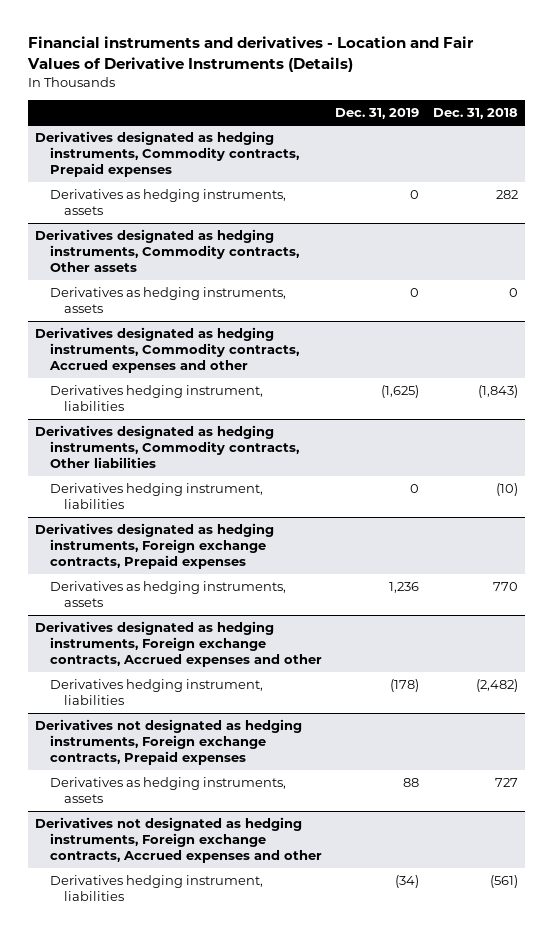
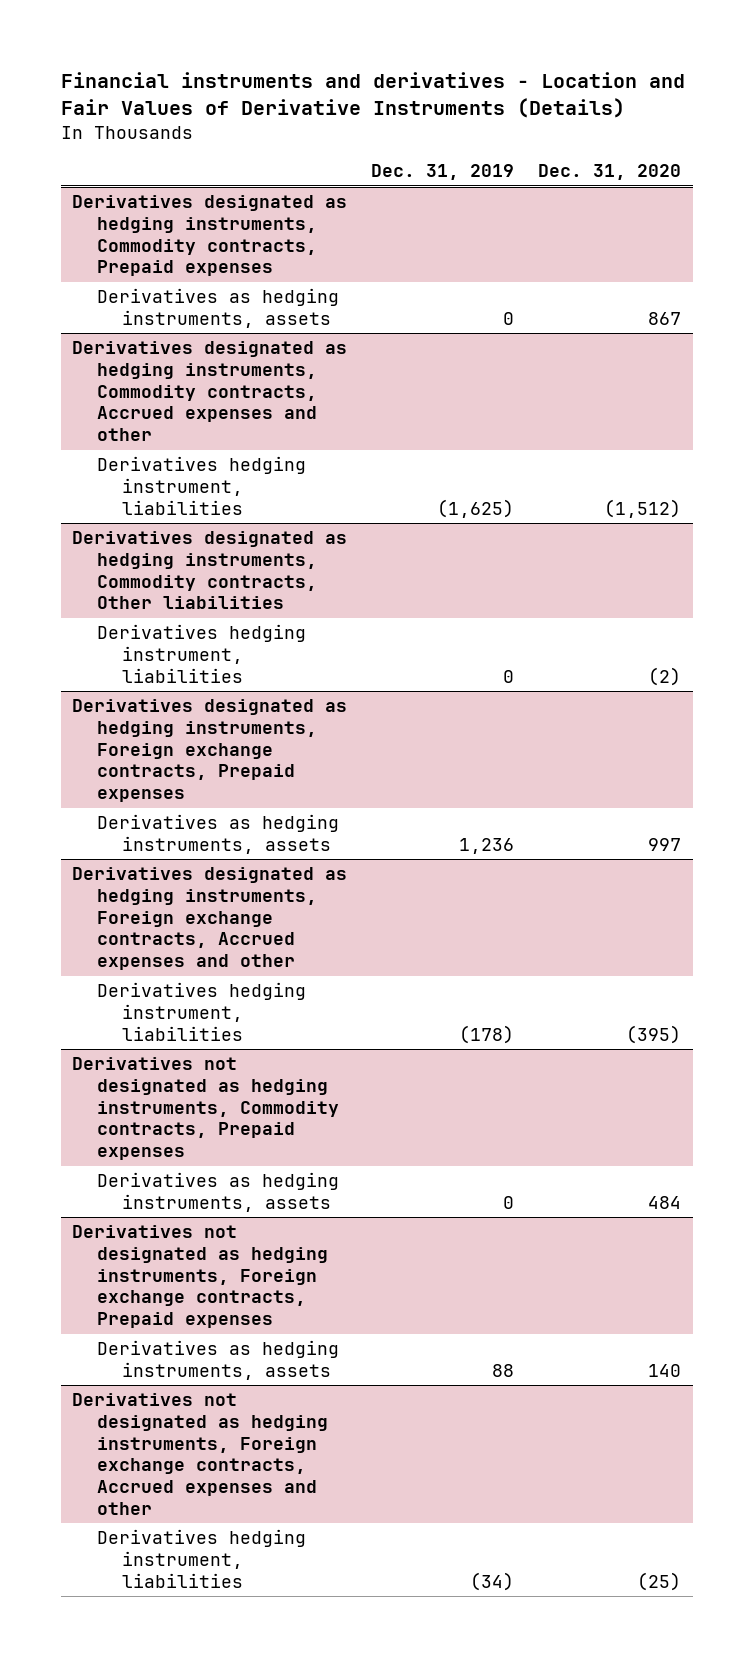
[433,107,519,119] Dec. 31, 2018 -> none
none -> [537,164,681,181] Dec. 31, 2020
[34,228,299,273] Derivatives designated as hedging instruments, Commodity contracts, Other assets -> none
[49,286,286,314] Derivatives as hedging instruments, assets -> none
none -> [72,1057,340,1161] Derivatives not designated as hedging instruments, Commodity contracts, Prepaid expenses
none -> [97,1172,340,1212] Derivatives as hedging instruments, assets

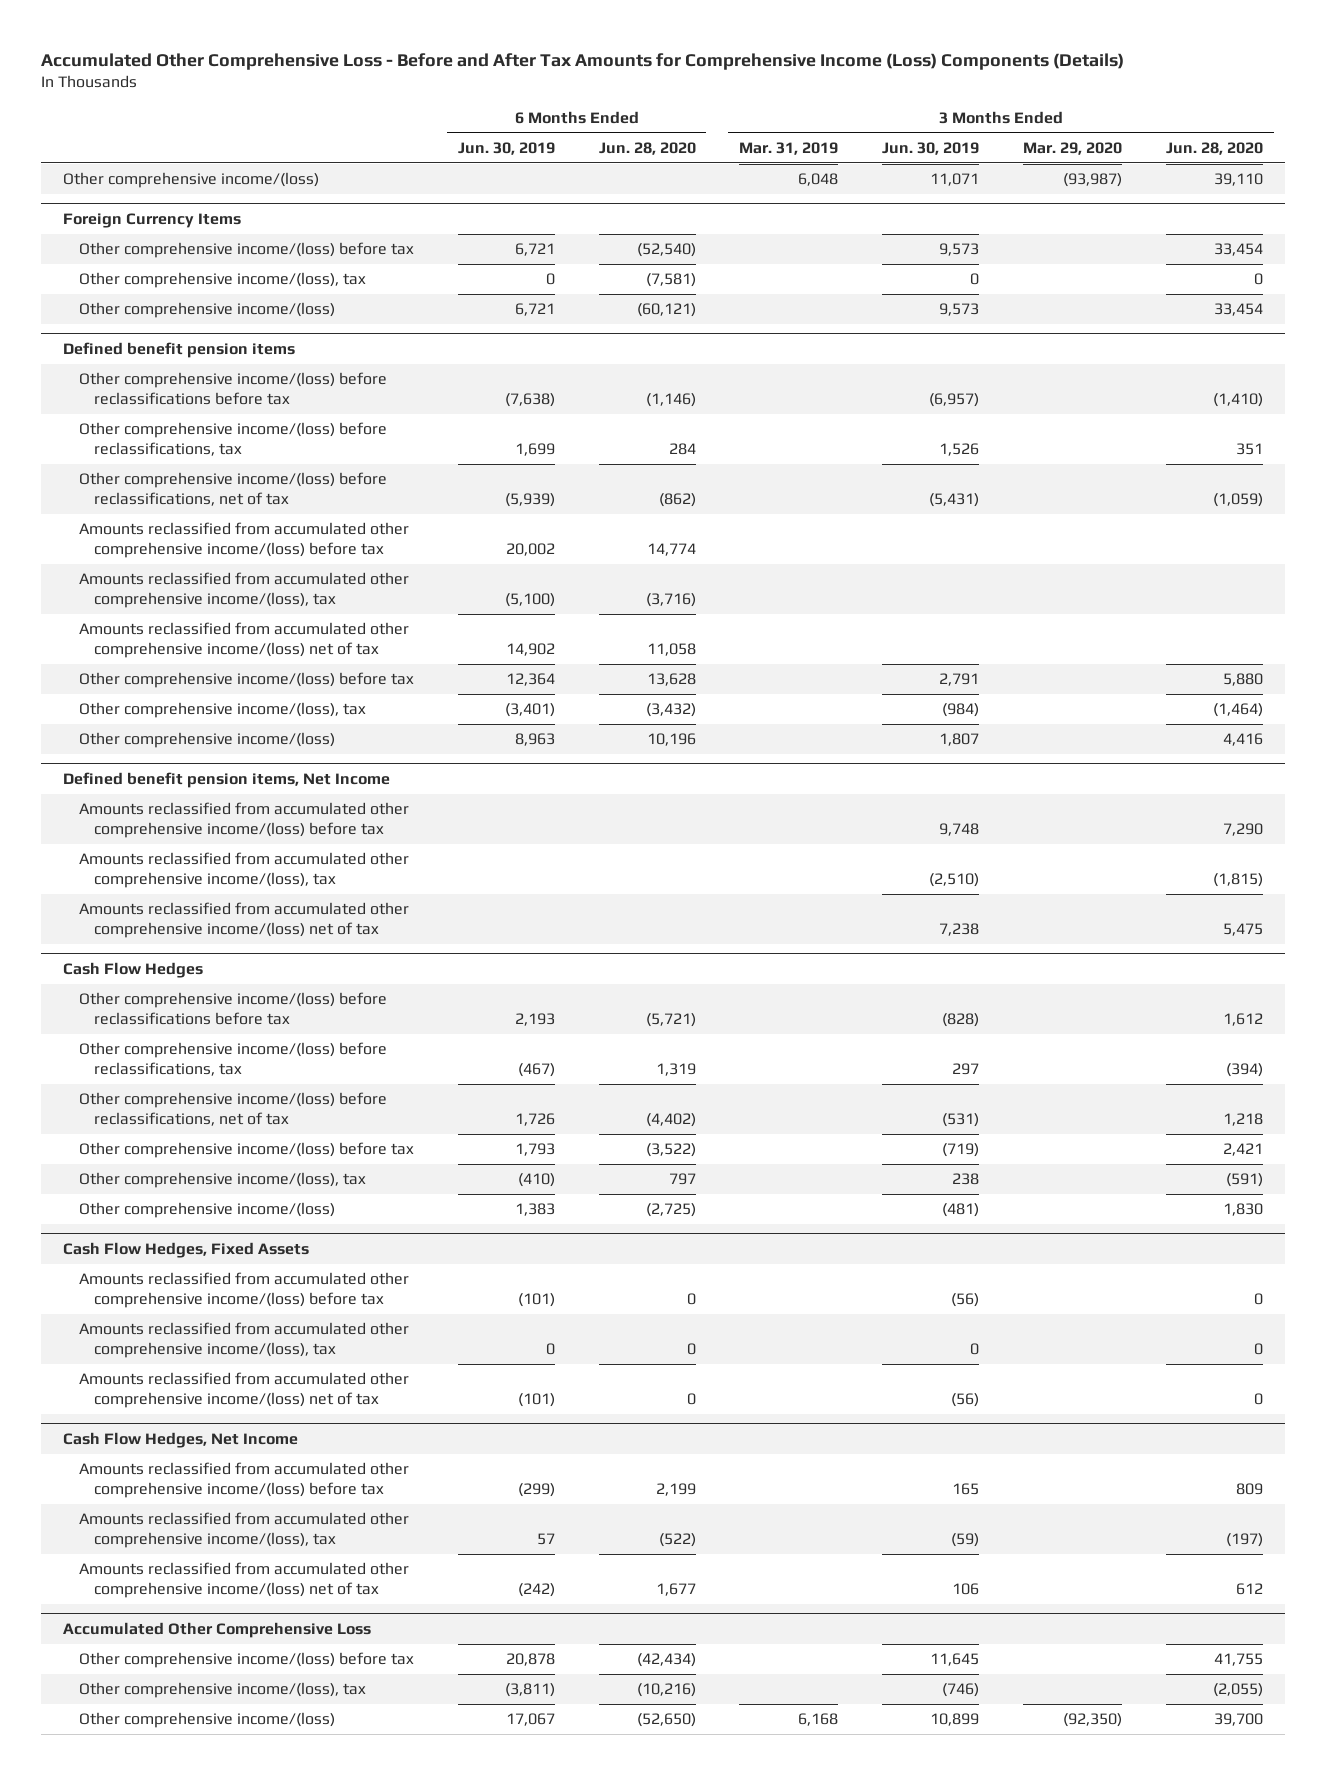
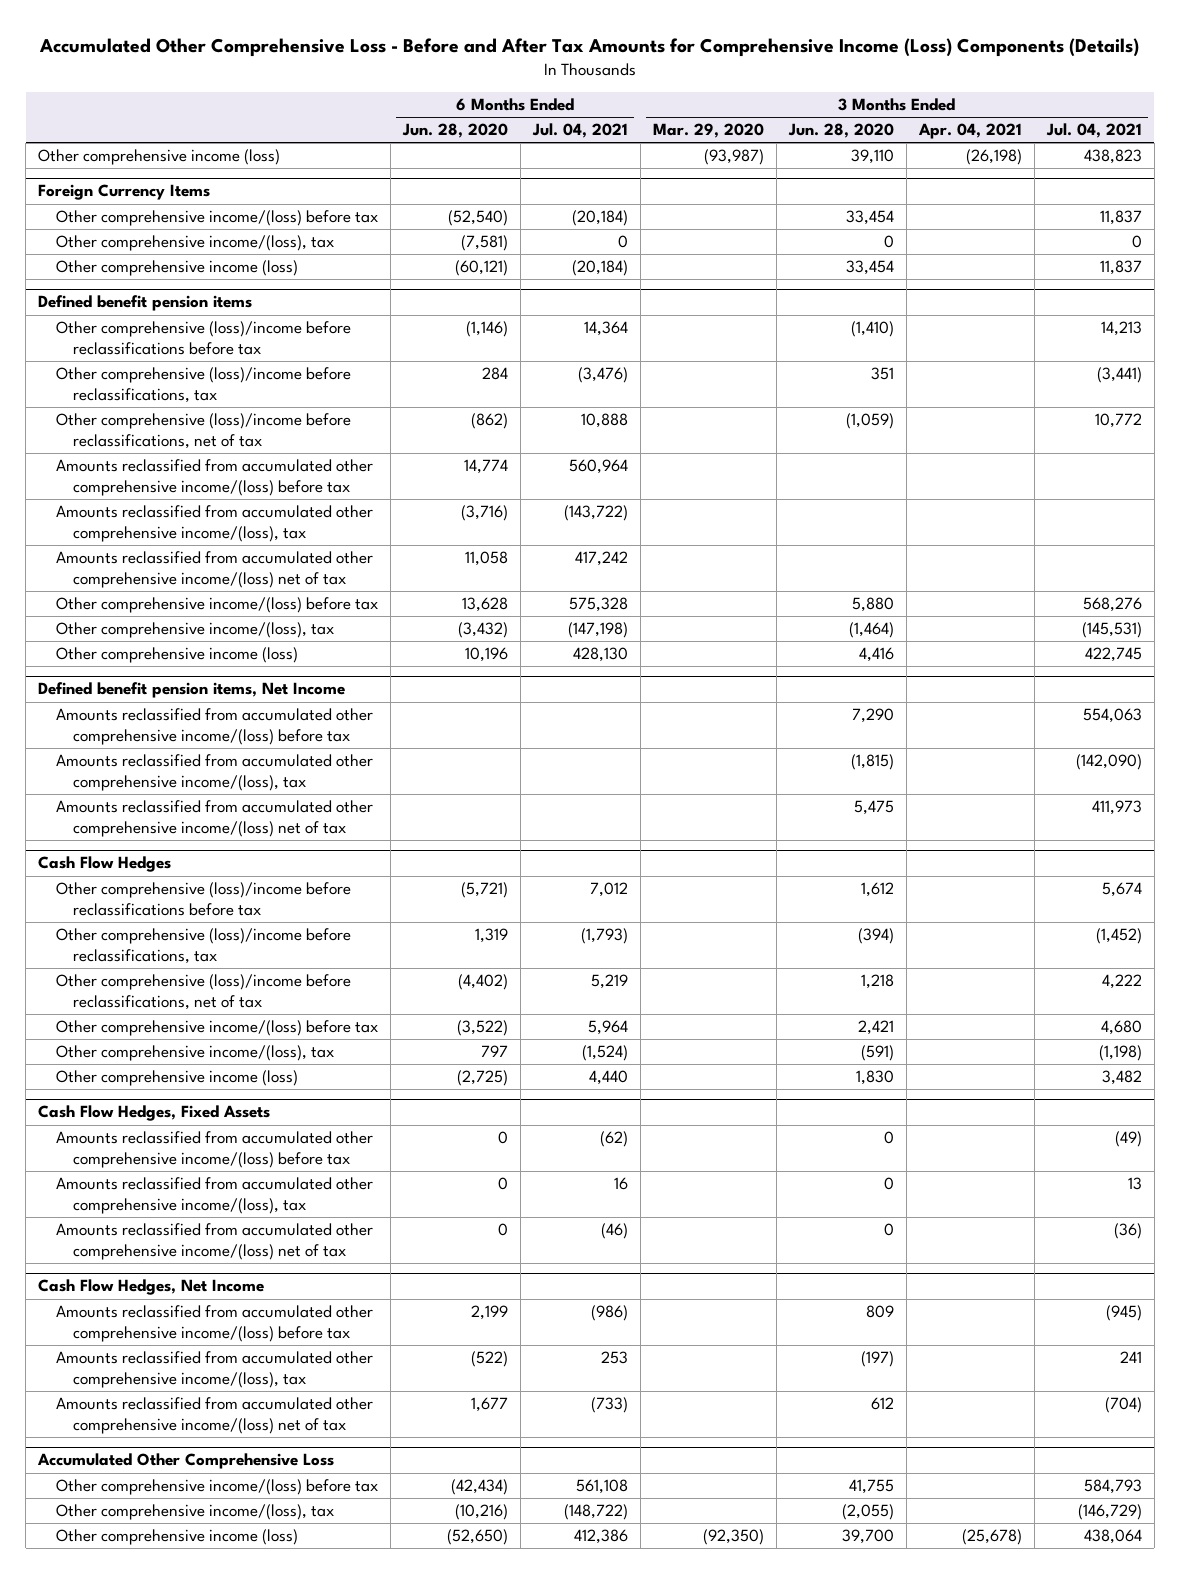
[457,142,555,156] Jun. 30, 2019 -> none
[739,142,839,156] Mar. 31, 2019 -> none
[882,142,980,156] Jun. 30, 2019 -> none
none -> [531,123,628,139] Jul. 04, 2021
none -> [917,123,1022,140] Apr. 04, 2021
none -> [1045,123,1142,139] Jul. 04, 2021
[63,172,320,189] Other comprehensive income/(loss) -> [38,149,281,166] Other comprehensive income (loss)
[78,302,335,319] Other comprehensive income/(loss) -> [55,260,298,277] Other comprehensive income (loss)
[78,372,387,406] Other comprehensive income/(loss) before reclassifications before tax -> [55,321,351,355] Other comprehensive (loss)/income before reclassifications before tax
[78,422,387,457] Other comprehensive income/(loss) before reclassifications, tax -> [55,367,351,403] Other comprehensive (loss)/income before reclassifications, tax
[78,472,387,507] Other comprehensive income/(loss) before reclassifications, net of tax -> [55,413,351,449] Other comprehensive (loss)/income before reclassifications, net of tax
[78,732,335,749] Other comprehensive income/(loss) -> [55,647,298,664] Other comprehensive income (loss)
[78,992,387,1026] Other comprehensive income/(loss) before reclassifications before tax -> [55,882,351,916] Other comprehensive (loss)/income before reclassifications before tax
[78,1042,387,1077] Other comprehensive income/(loss) before reclassifications, tax -> [55,928,351,964] Other comprehensive (loss)/income before reclassifications, tax
[78,1092,387,1127] Other comprehensive income/(loss) before reclassifications, net of tax -> [55,974,351,1010] Other comprehensive (loss)/income before reclassifications, net of tax
[78,1202,335,1219] Other comprehensive income/(loss) -> [55,1070,298,1087] Other comprehensive income (loss)
[78,1712,335,1729] Other comprehensive income/(loss) -> [55,1529,298,1546] Other comprehensive income (loss)

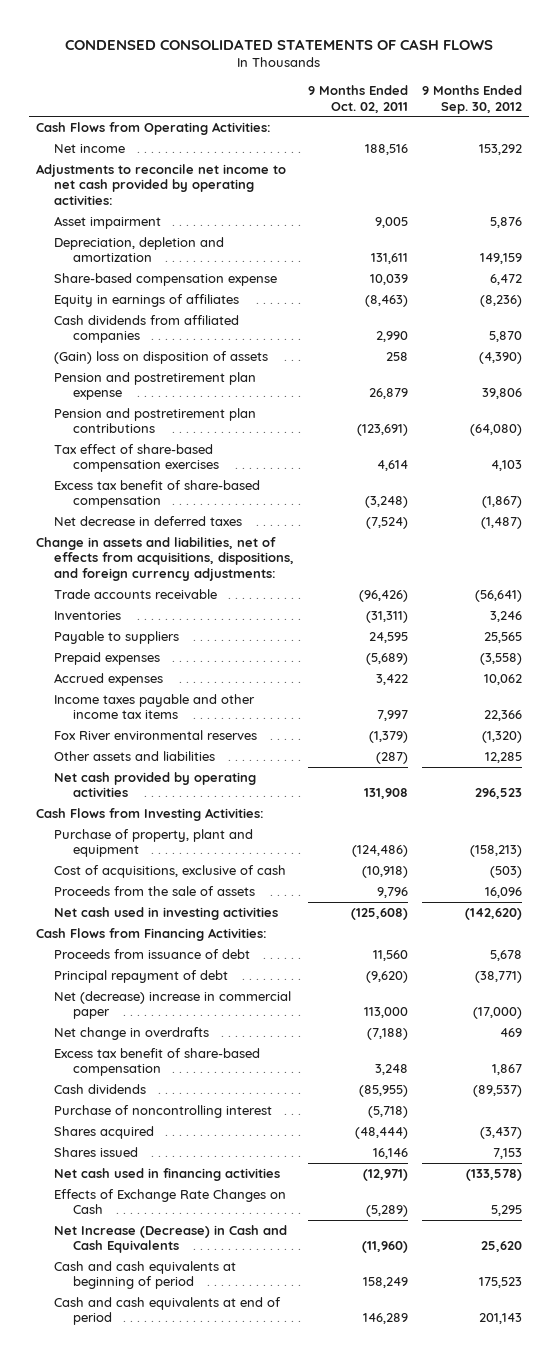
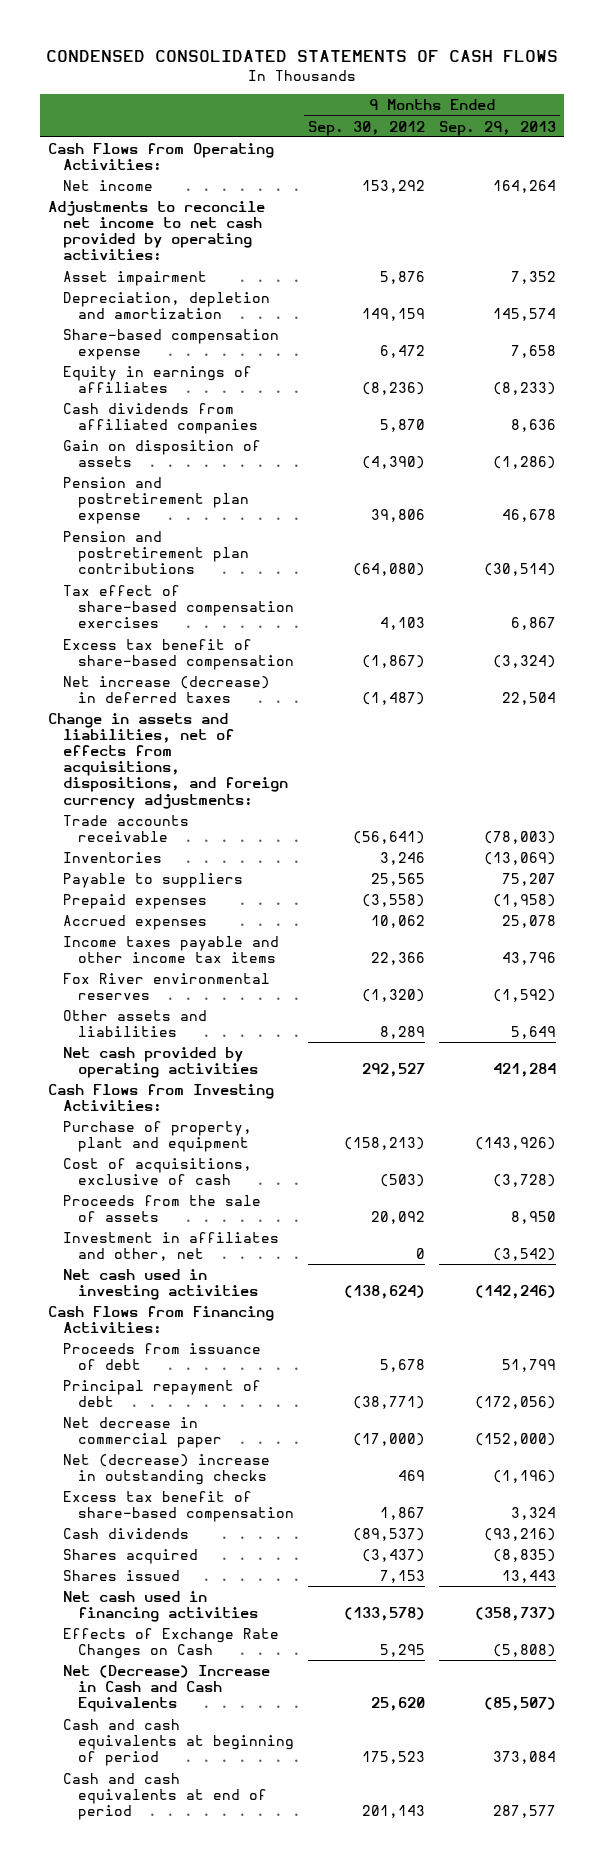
[308,85,409,113] 9 Months Ended Oct. 02, 2011 -> none
none -> [439,120,557,136] Sep. 29, 2013
[54,351,269,365] (Gain) loss on disposition of assets -> [62,439,261,468] Gain on disposition of assets
[54,516,243,527] Net decrease in deferred taxes -> [62,675,270,704] Net increase (decrease) in deferred taxes
[484,752,522,764] 12,285 -> [380,1026,426,1040] 8,289
[474,788,522,800] 296,523 -> [362,1063,426,1078] 292,527
[484,887,522,899] 16,096 -> [371,1211,426,1225] 20,092
none -> [62,1231,279,1262] Investment in affiliates and other, net
[464,908,522,921] (142,620) -> [344,1285,426,1300] (138,624)
[54,991,292,1020] Net (decrease) increase in commercial paper -> [62,1416,222,1449] Net decrease in commercial paper
[54,1027,210,1041] Net change in overdrafts -> [62,1453,270,1486] Net (decrease) increase in outstanding checks
[54,1105,273,1119] Purchase of noncontrolling interest -> none
[54,1225,288,1254] Net Increase (Decrease) in Cash and Cash Equivalents -> [62,1664,270,1713] Net (Decrease) Increase in Cash and Cash Equivalents

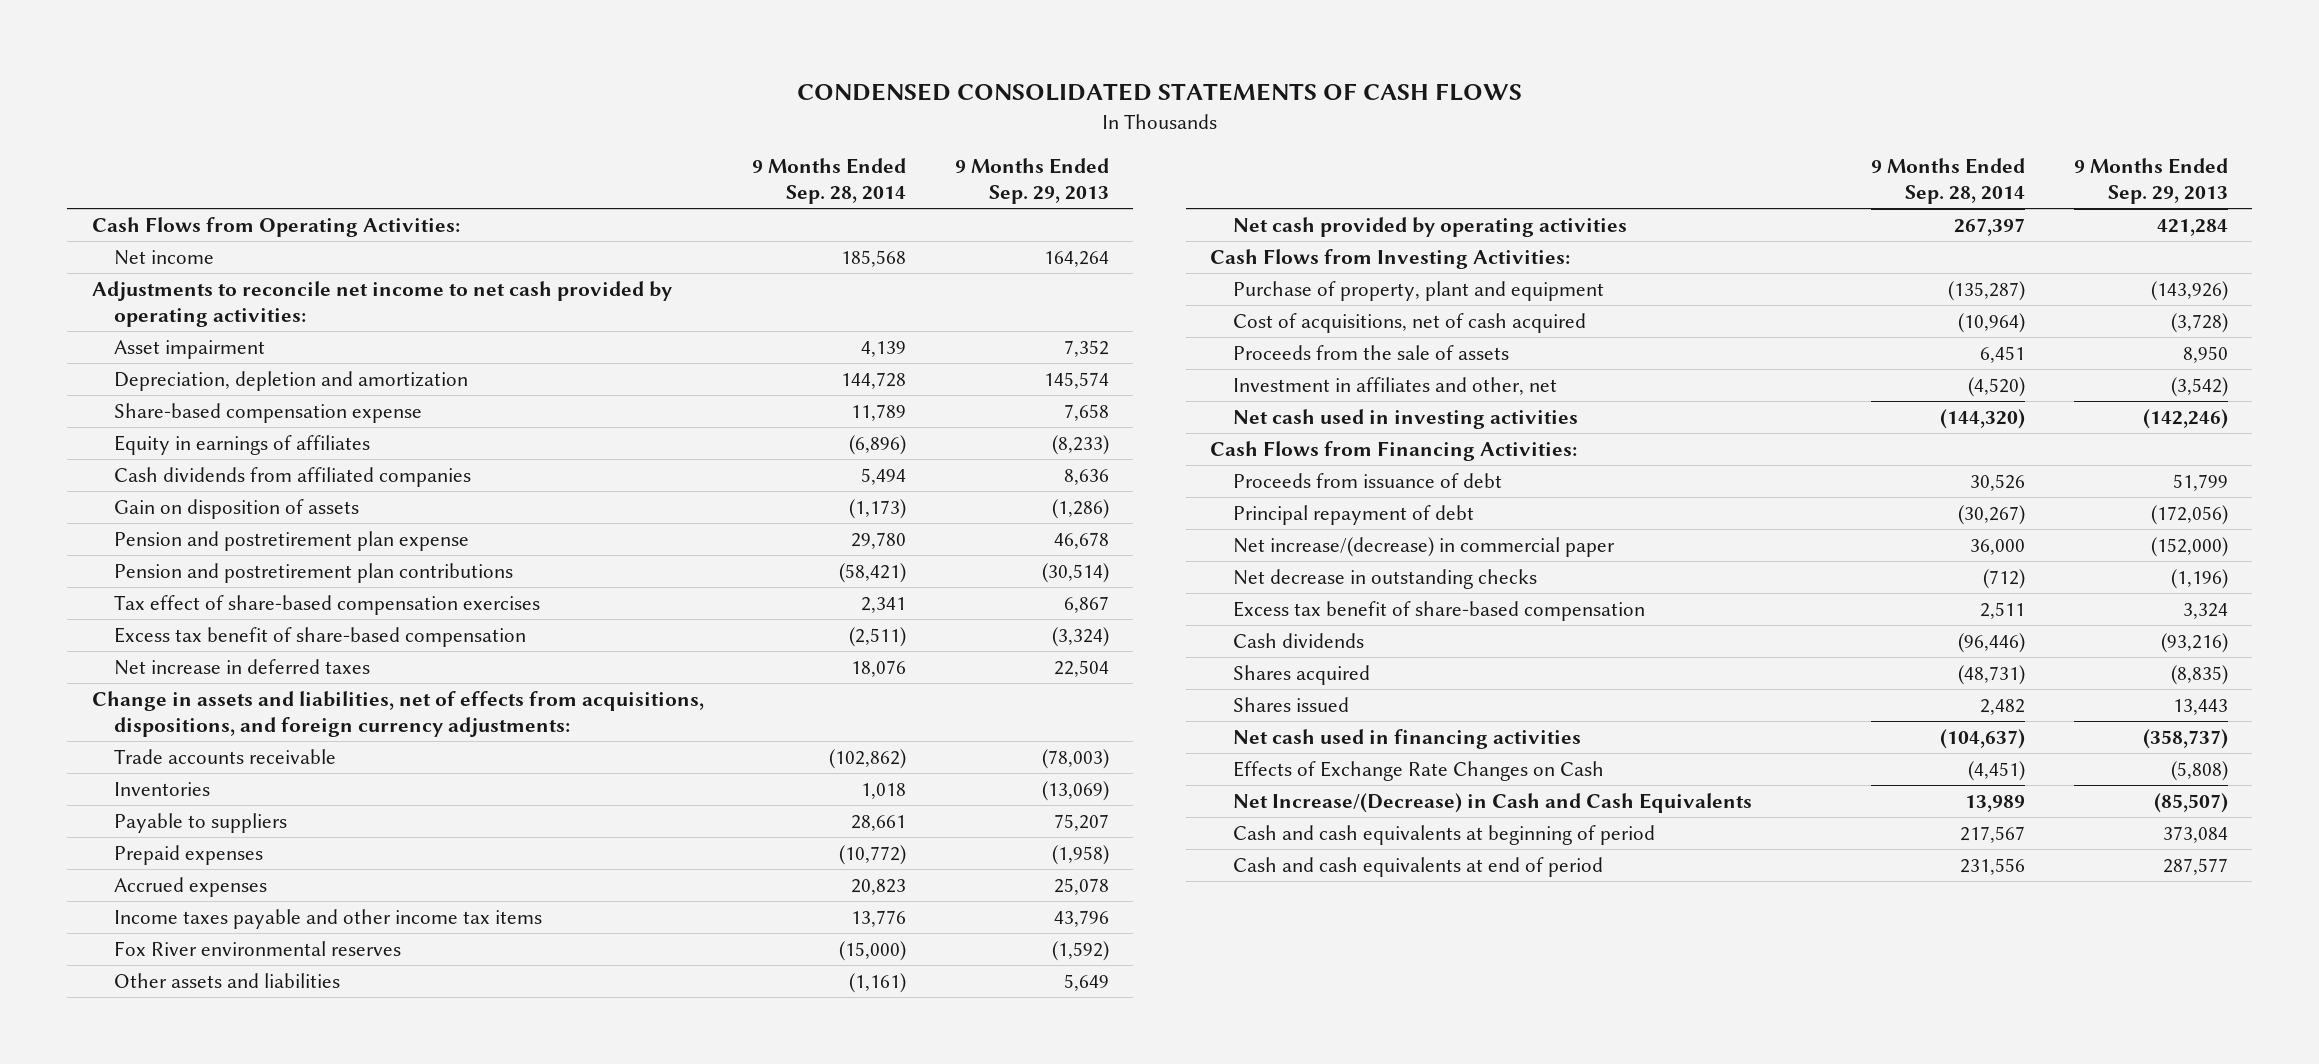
[308,120,426,136] Sep. 30, 2012 -> none
none -> [752,157,907,204] 9 Months Ended Sep. 28, 2014
[62,675,270,704] Net increase (decrease) in deferred taxes -> [114,658,371,675] Net increase in deferred taxes
[62,1157,252,1186] Cost of acquisitions, exclusive of cash -> [1232,312,1586,333] Cost of acquisitions, net of cash acquired
[62,1416,222,1449] Net decrease in commercial paper -> [1232,536,1615,557] Net increase/(decrease) in commercial paper
[62,1453,270,1486] Net (decrease) increase in outstanding checks -> [1232,568,1537,589] Net decrease in outstanding checks
[62,1664,270,1713] Net (Decrease) Increase in Cash and Cash Equivalents -> [1232,792,1752,813] Net Increase/(Decrease) in Cash and Cash Equivalents

